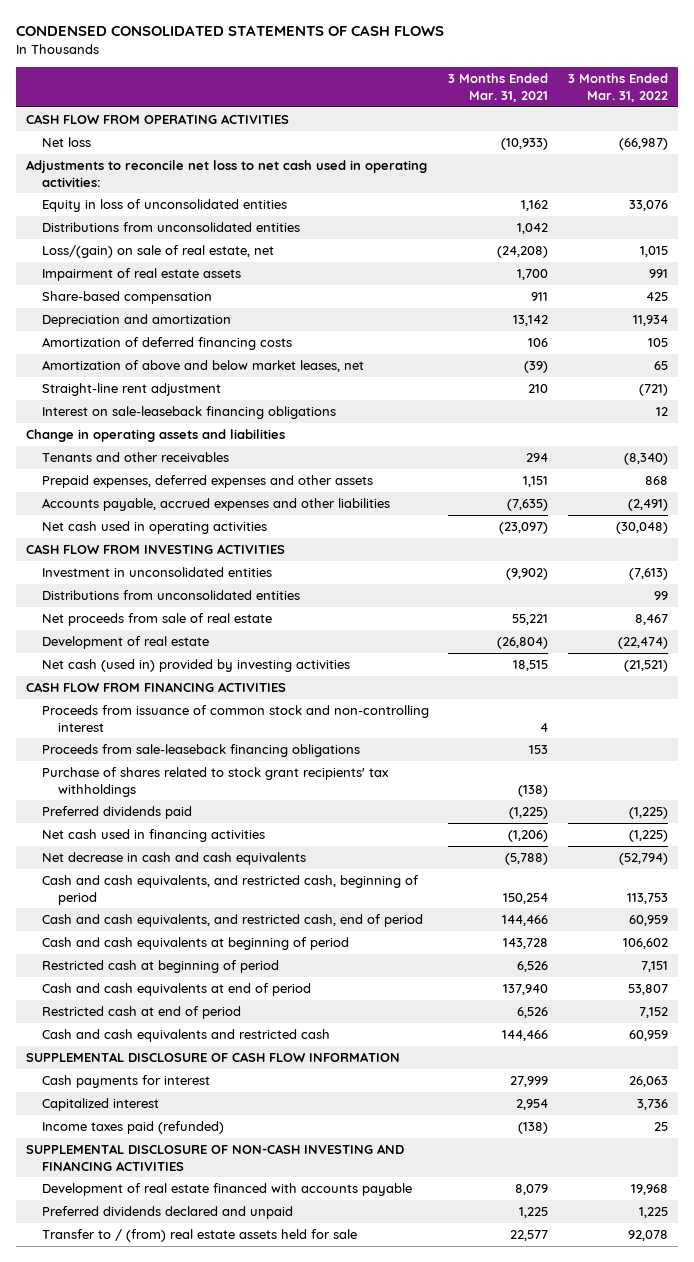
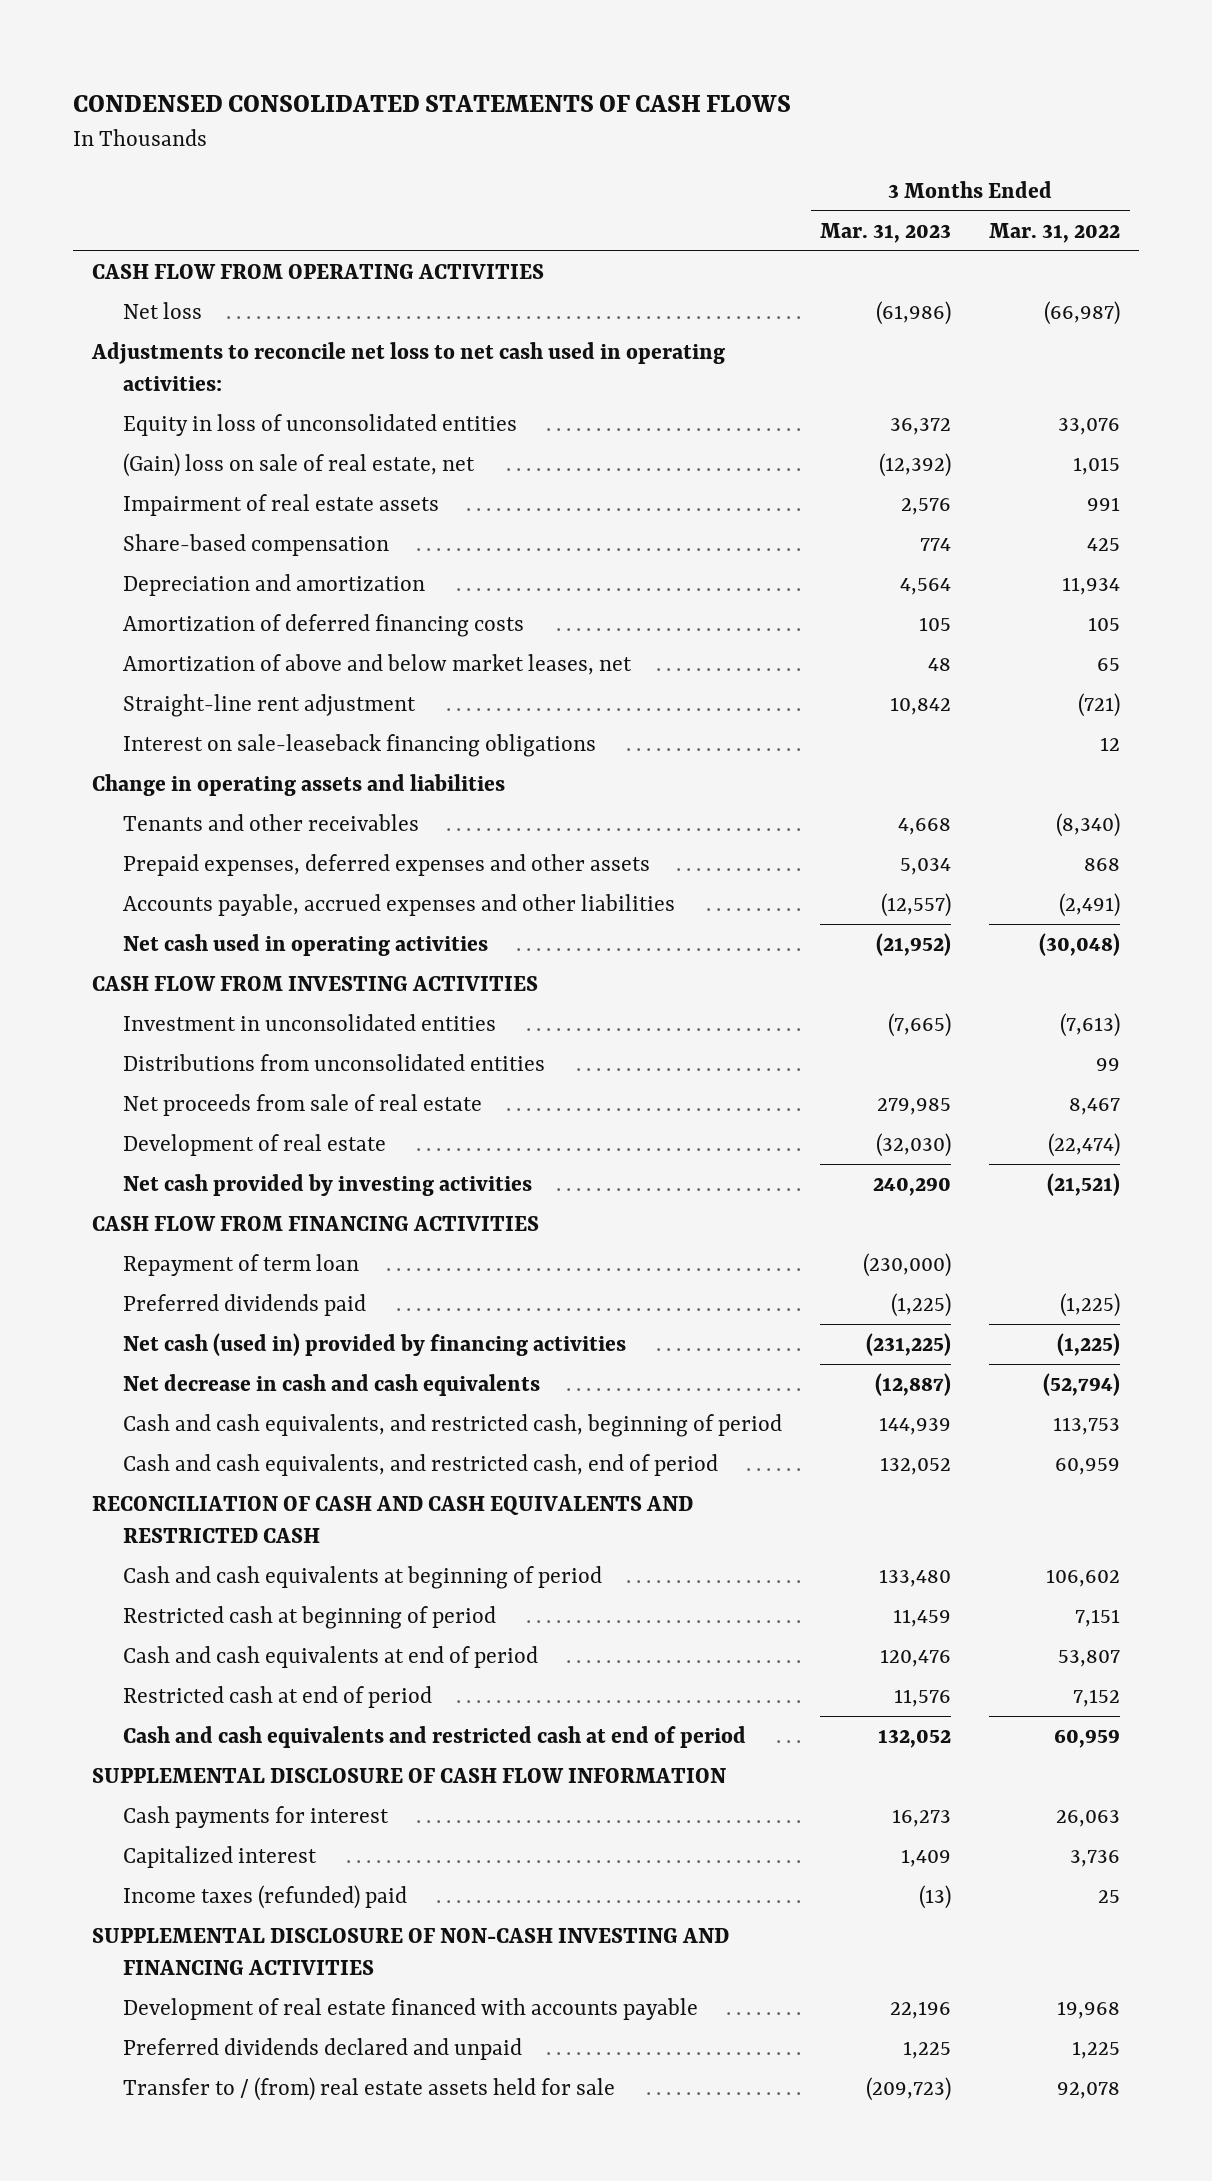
[448,73,549,102] 3 Months Ended Mar. 31, 2021 -> none
none -> [820,222,952,243] Mar. 31, 2023
[41,222,300,233] Distributions from unconsolidated entities -> none
[41,245,274,259] Loss/(gain) on sale of real estate, net -> [123,453,476,478] (Gain) loss on sale of real estate, net
[41,659,350,673] Net cash (used in) provided by investing activities -> [123,1174,533,1197] Net cash provided by investing activities
[41,705,429,732] Proceeds from issuance of common stock and non-controlling interest -> none
[41,744,360,758] Proceeds from sale-leaseback financing obligations -> none
[41,767,389,797] Purchase of shares related to stock grant recipients' tax withholdings -> none
none -> [123,1254,360,1277] Repayment of term loan
[41,829,265,843] Net cash used in financing activities -> [123,1333,627,1357] Net cash (used in) provided by financing activities
none -> [91,1496,693,1544] RECONCILIATION OF CASH AND CASH EQUIVALENTS AND RESTRICTED CASH
[41,1029,330,1043] Cash and cash equivalents and restricted cash -> [123,1726,747,1749] Cash and cash equivalents and restricted cash at end of period
[41,1121,224,1135] Income taxes paid (refunded) -> [123,1885,408,1910] Income taxes (refunded) paid

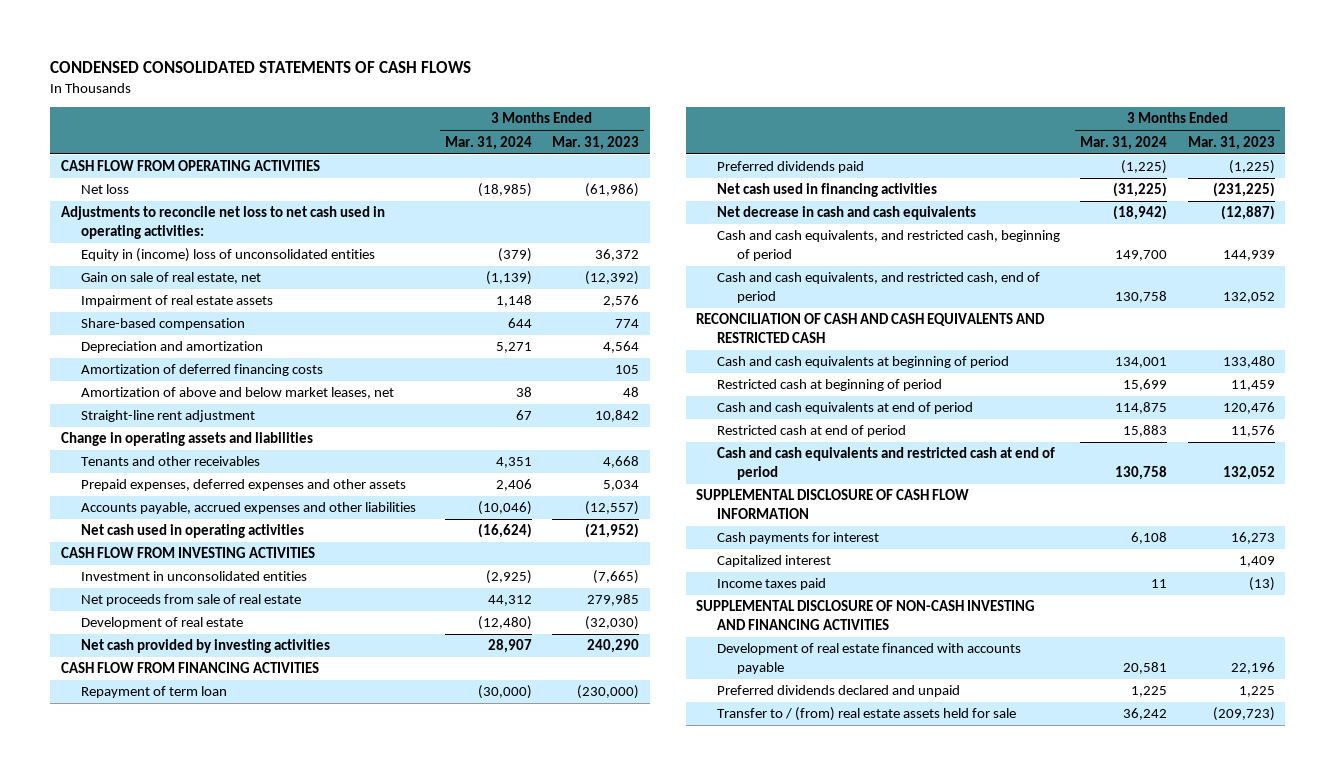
[989,222,1121,243] Mar. 31, 2022 -> none
none -> [444,135,532,150] Mar. 31, 2024
[123,414,518,437] Equity in loss of unconsolidated entities -> [81,248,376,263] Equity in (income) loss of unconsolidated entities
[123,453,476,478] (Gain) loss on sale of real estate, net -> [81,272,262,285] Gain on sale of real estate, net
[123,734,597,758] Interest on sale-leaseback financing obligations -> none
[123,1054,546,1072] Distributions from unconsolidated entities -> none
[123,1333,627,1357] Net cash (used in) provided by financing activities -> [716,183,937,198] Net cash used in financing activities
[123,1885,408,1910] Income taxes (refunded) paid -> [716,578,826,591] Income taxes paid

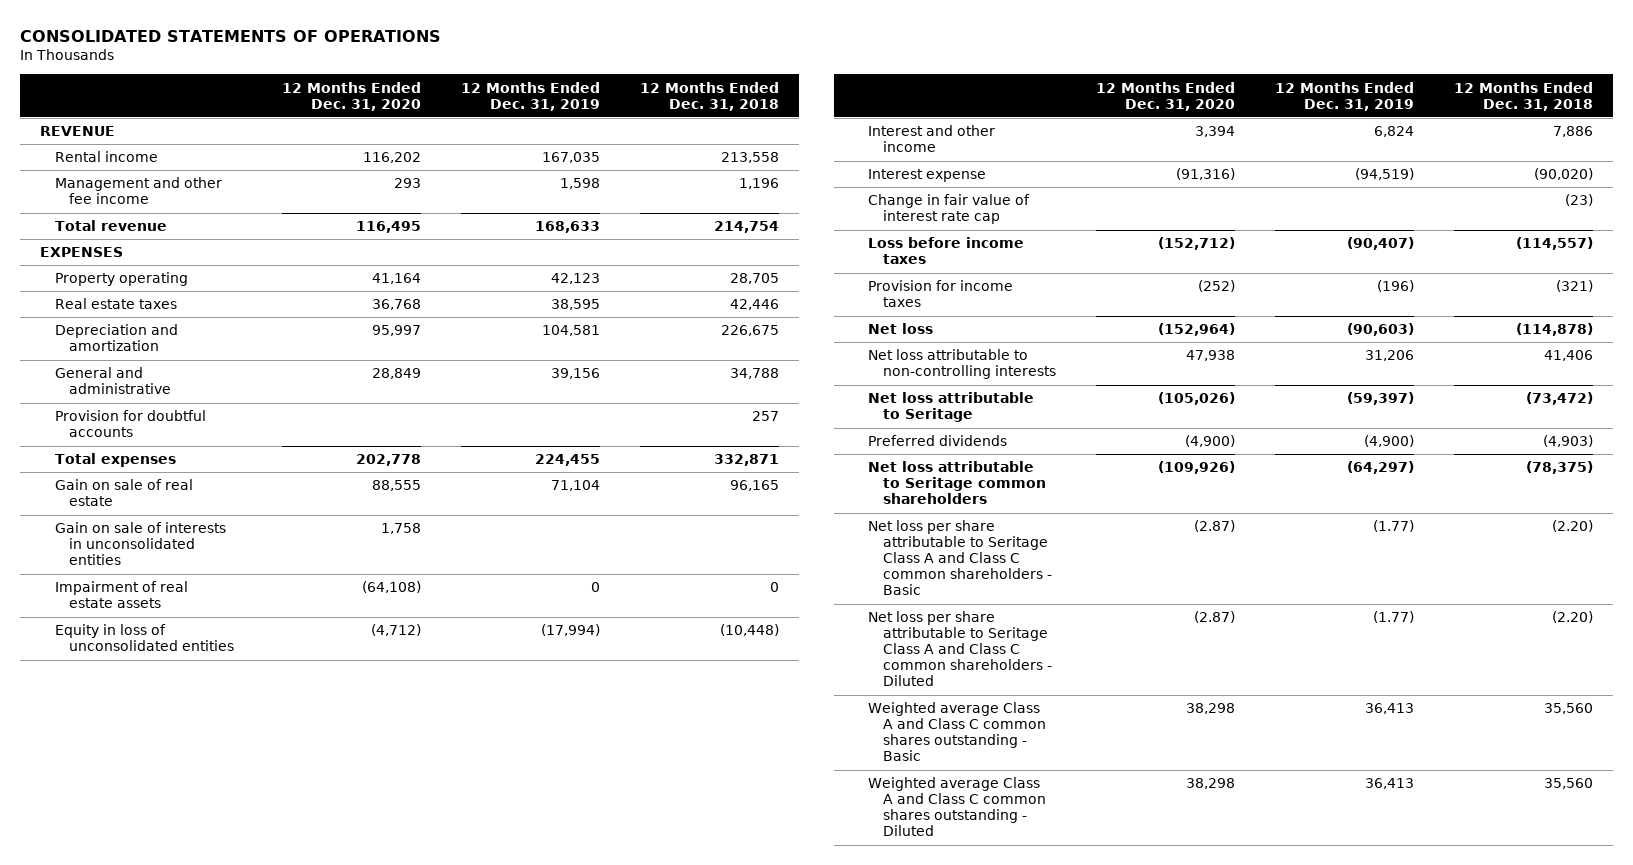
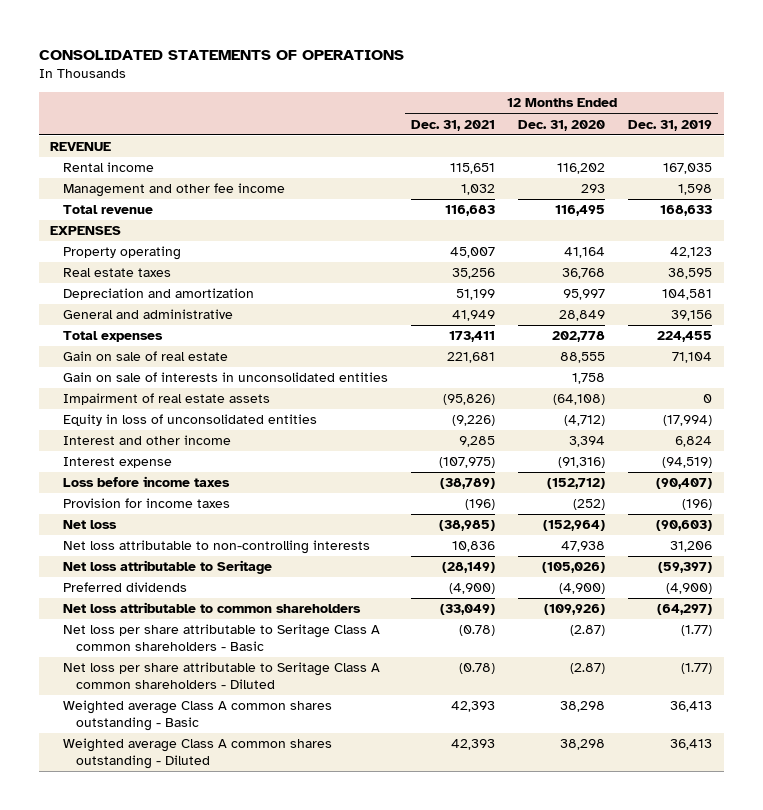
[640,81,780,111] 12 Months Ended Dec. 31, 2018 -> none
none -> [411,119,496,131] Dec. 31, 2021
[54,410,206,438] Provision for doubtful accounts -> none
[868,194,1031,225] Change in fair value of interest rate cap -> none
[868,461,1046,505] Net loss attributable to Seritage common shareholders -> [63,602,362,614] Net loss attributable to common shareholders
[868,520,1052,596] Net loss per share attributable to Seritage Class A and Class C common shareholders - Basic -> [63,624,381,652] Net loss per share attributable to Seritage Class A common shareholders - Basic
[868,611,1052,687] Net loss per share attributable to Seritage Class A and Class C common shareholders - Diluted -> [63,662,381,690] Net loss per share attributable to Seritage Class A common shareholders - Diluted
[868,702,1046,762] Weighted average Class A and Class C common shares outstanding - Basic -> [63,700,333,732] Weighted average Class A common shares outstanding - Basic
[868,777,1046,837] Weighted average Class A and Class C common shares outstanding - Diluted -> [63,738,333,770] Weighted average Class A common shares outstanding - Diluted

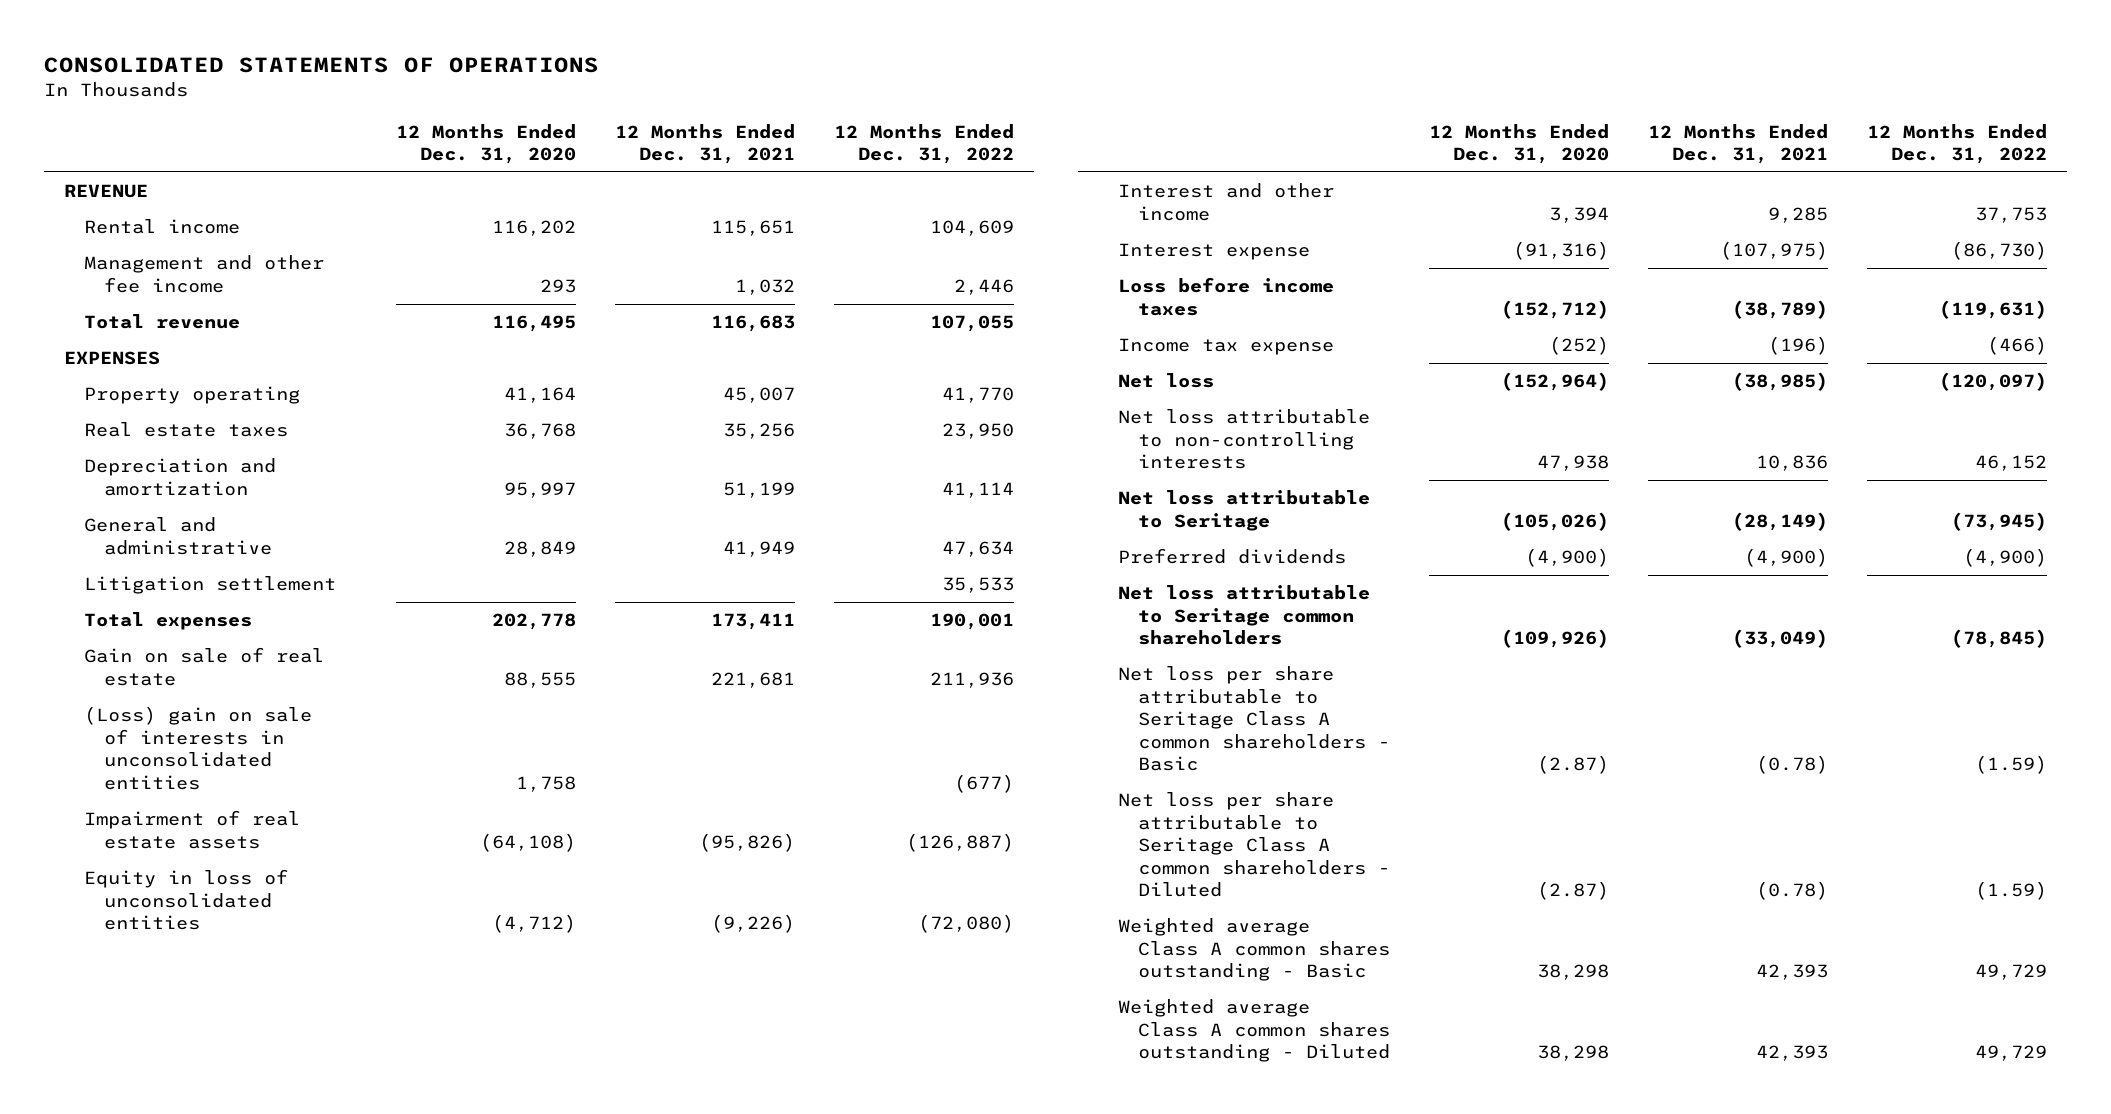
[628,119,713,131] Dec. 31, 2019 -> none
none -> [834,123,1015,165] 12 Months Ended Dec. 31, 2022
none -> [84,576,337,595] Litigation settlement
[63,372,389,383] Gain on sale of interests in unconsolidated entities -> [84,706,313,790] (Loss) gain on sale of interests in unconsolidated entities
[63,498,231,509] Provision for income taxes -> [1117,338,1334,356] Income tax expense
[63,602,362,614] Net loss attributable to common shareholders -> [1117,585,1370,646] Net loss attributable to Seritage common shareholders

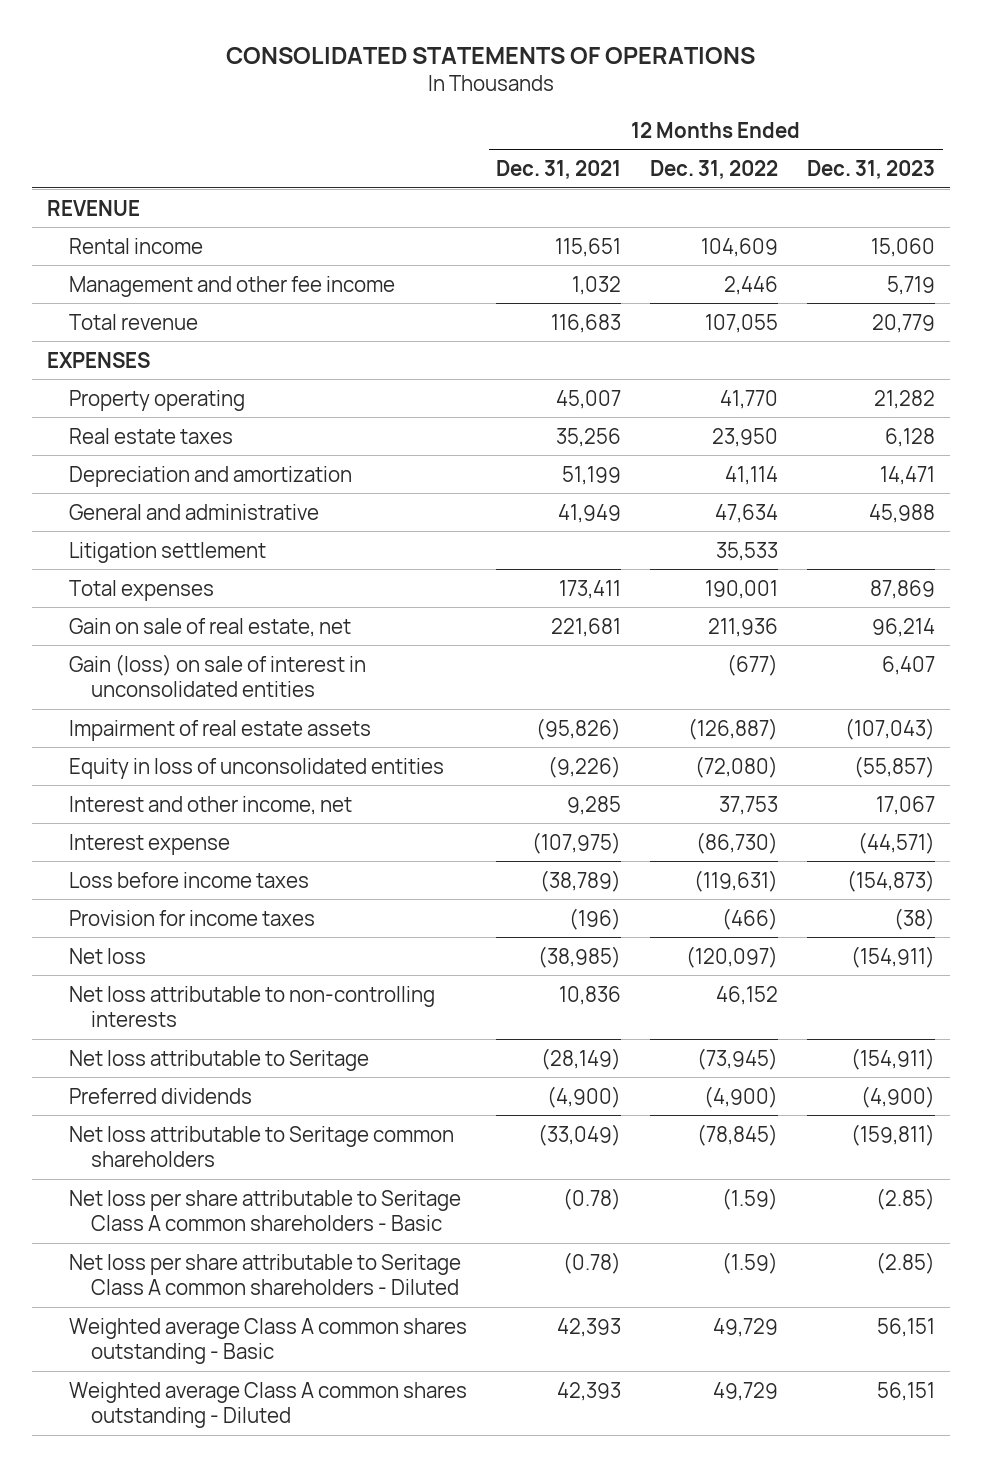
[395,123,576,165] 12 Months Ended Dec. 31, 2020 -> none
none -> [807,160,936,180] Dec. 31, 2023
[84,647,325,686] Gain on sale of real estate -> [68,617,351,637] Gain on sale of real estate, net
[84,706,313,790] (Loss) gain on sale of interests in unconsolidated entities -> [68,653,366,698] Gain (loss) on sale of interest in unconsolidated entities
[1117,183,1334,221] Interest and other income -> [68,795,352,815] Interest and other income, net
[1117,338,1334,356] Income tax expense -> [68,909,315,926] Provision for income taxes

